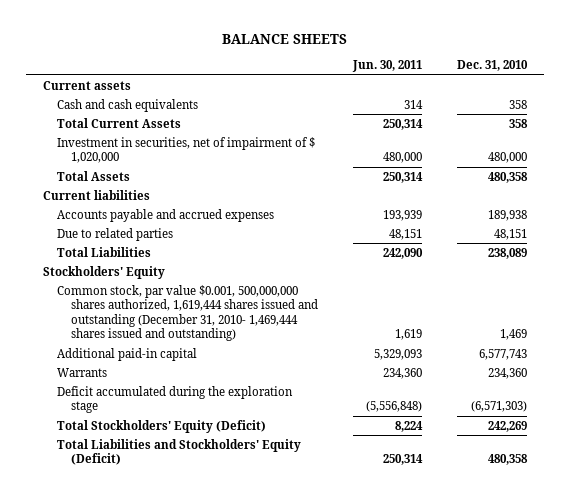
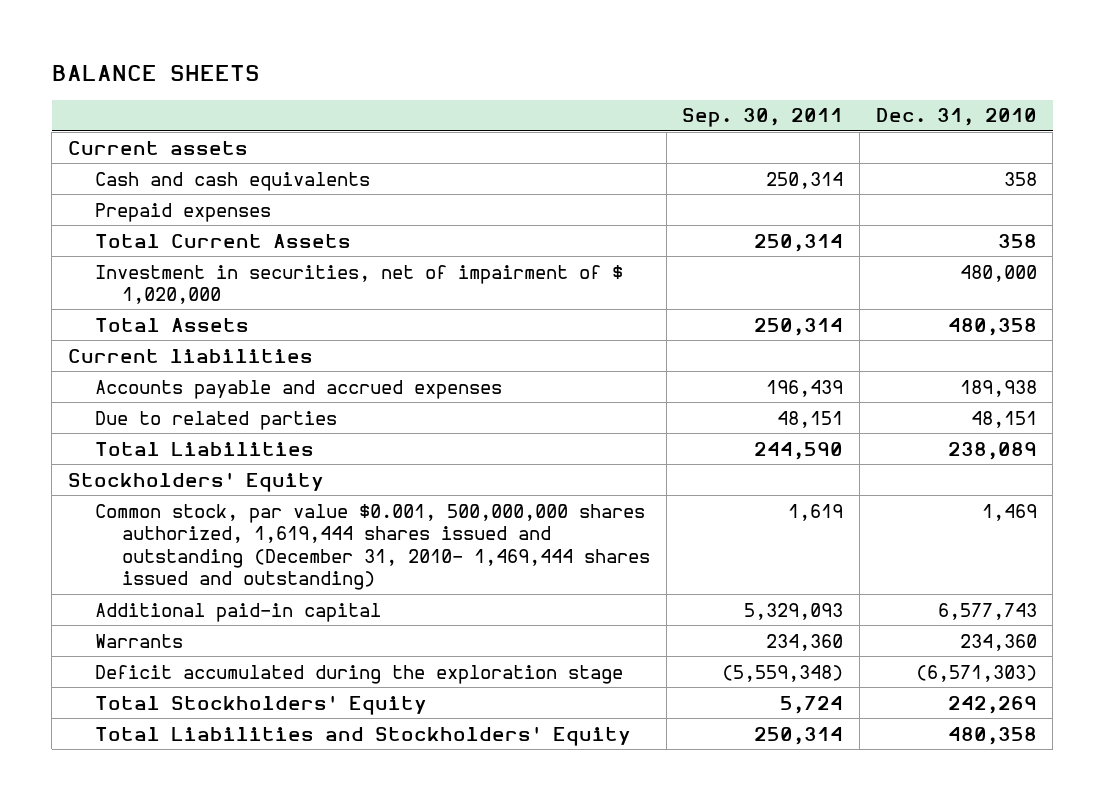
[351,60,422,73] Jun. 30, 2011 -> none
none -> [682,108,844,128] Sep. 30, 2011
none -> [95,202,272,222] Prepaid expenses
[56,419,266,433] Total Stockholders' Equity (Deficit) -> [95,694,428,715] Total Stockholders' Equity
[56,438,301,466] Total Liabilities and Stockholders' Equity (Deficit) -> [95,725,632,746] Total Liabilities and Stockholders' Equity

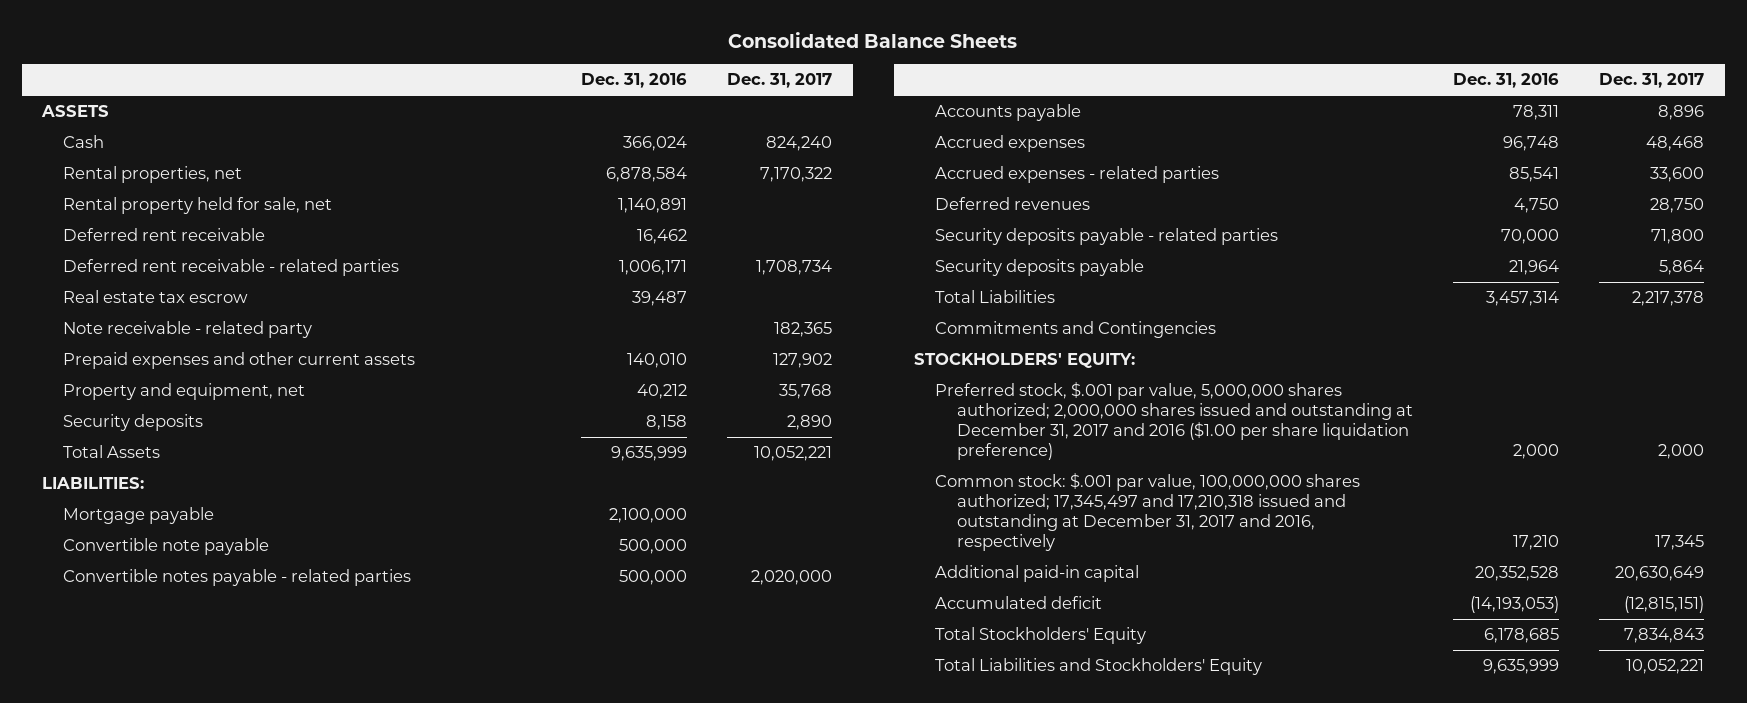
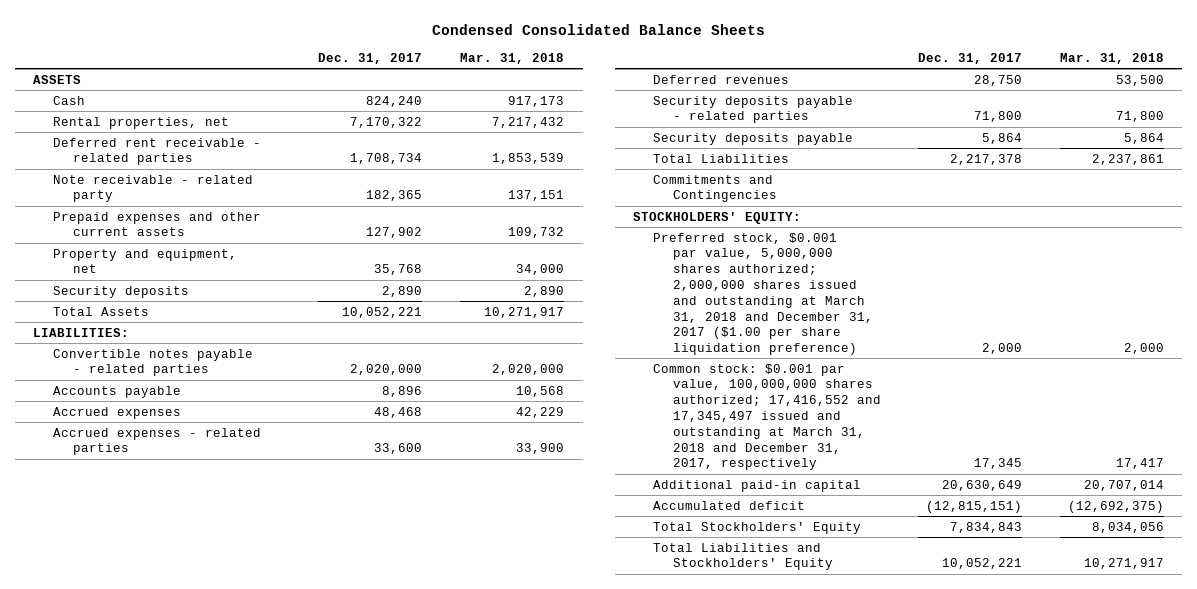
[728,31,1018,48] Consolidated Balance Sheets -> [431,23,765,35] Condensed Consolidated Balance Sheets
[581,73,688,89] Dec. 31, 2016 -> none
none -> [459,52,564,64] Mar. 31, 2018
[63,197,333,215] Rental property held for sale, net -> none
[63,228,266,242] Deferred rent receivable -> none
[63,290,249,304] Real estate tax escrow -> none
[63,507,215,525] Mortgage payable -> none
[63,538,270,556] Convertible note payable -> none
[935,382,1413,461] Preferred stock, $.001 par value, 5,000,000 shares authorized; 2,000,000 shares issued and outstanding at December 31, 2017 and 2016 ($1.00 per share liquidation preference) -> [653,232,873,356] Preferred stock, $0.001 par value, 5,000,000 shares authorized; 2,000,000 shares issued and outstanding at March 31, 2018 and December 31, 2017 ($1.00 per share liquidation preference)
[935,473,1361,552] Common stock: $.001 par value, 100,000,000 shares authorized; 17,345,497 and 17,210,318 issued and outstanding at December 31, 2017 and 2016, respectively -> [653,363,881,471] Common stock: $0.001 par value, 100,000,000 shares authorized; 17,416,552 and 17,345,497 issued and outstanding at March 31, 2018 and December 31, 2017, respectively

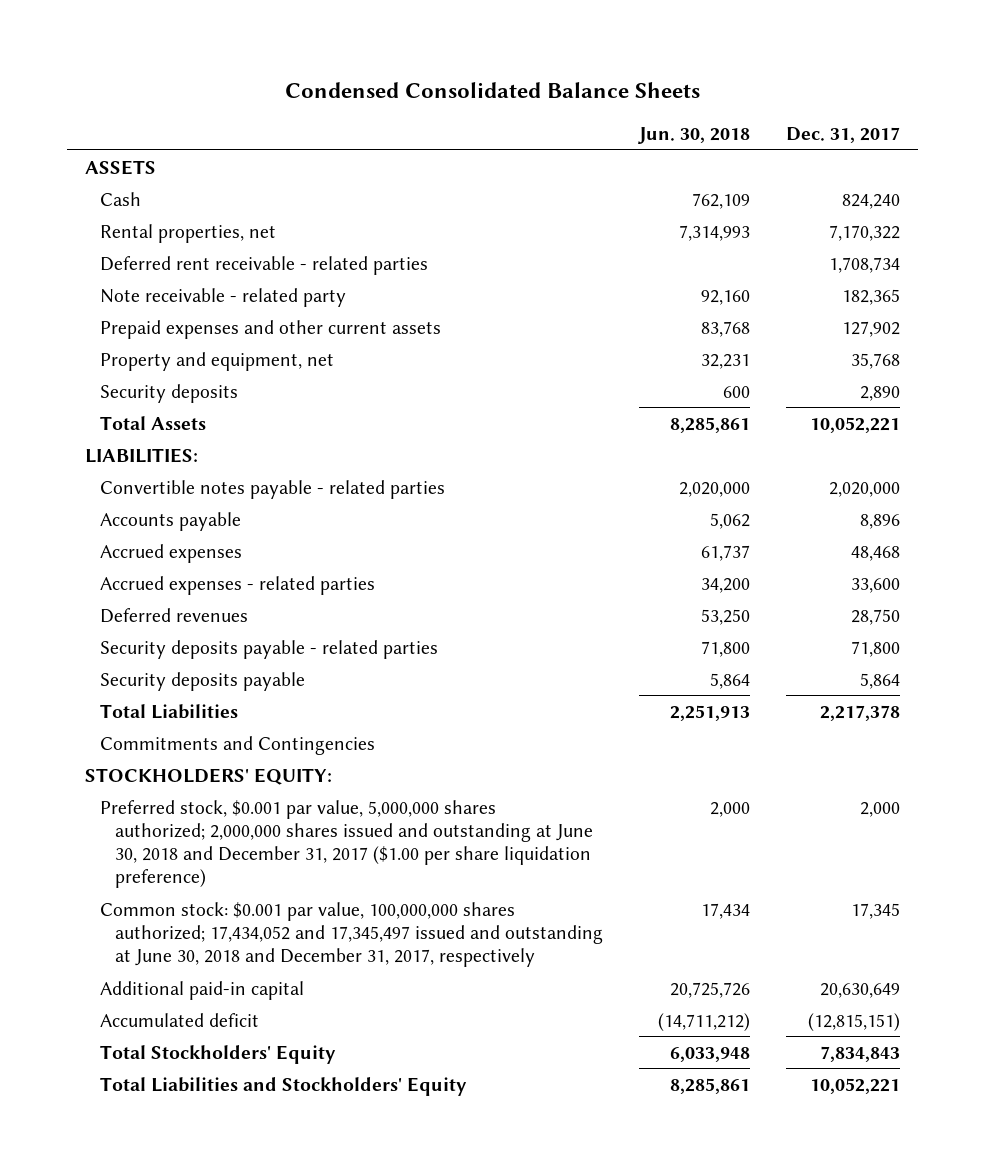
[459,52,564,64] Mar. 31, 2018 -> none
none -> [637,127,750,145] Jun. 30, 2018
[653,232,873,356] Preferred stock, $0.001 par value, 5,000,000 shares authorized; 2,000,000 shares issued and outstanding at March 31, 2018 and December 31, 2017 ($1.00 per share liquidation preference) -> [99,799,593,889] Preferred stock, $0.001 par value, 5,000,000 shares authorized; 2,000,000 shares issued and outstanding at June 30, 2018 and December 31, 2017 ($1.00 per share liquidation preference)
[653,363,881,471] Common stock: $0.001 par value, 100,000,000 shares authorized; 17,416,552 and 17,345,497 issued and outstanding at March 31, 2018 and December 31, 2017, respectively -> [99,901,603,968] Common stock: $0.001 par value, 100,000,000 shares authorized; 17,434,052 and 17,345,497 issued and outstanding at June 30, 2018 and December 31, 2017, respectively

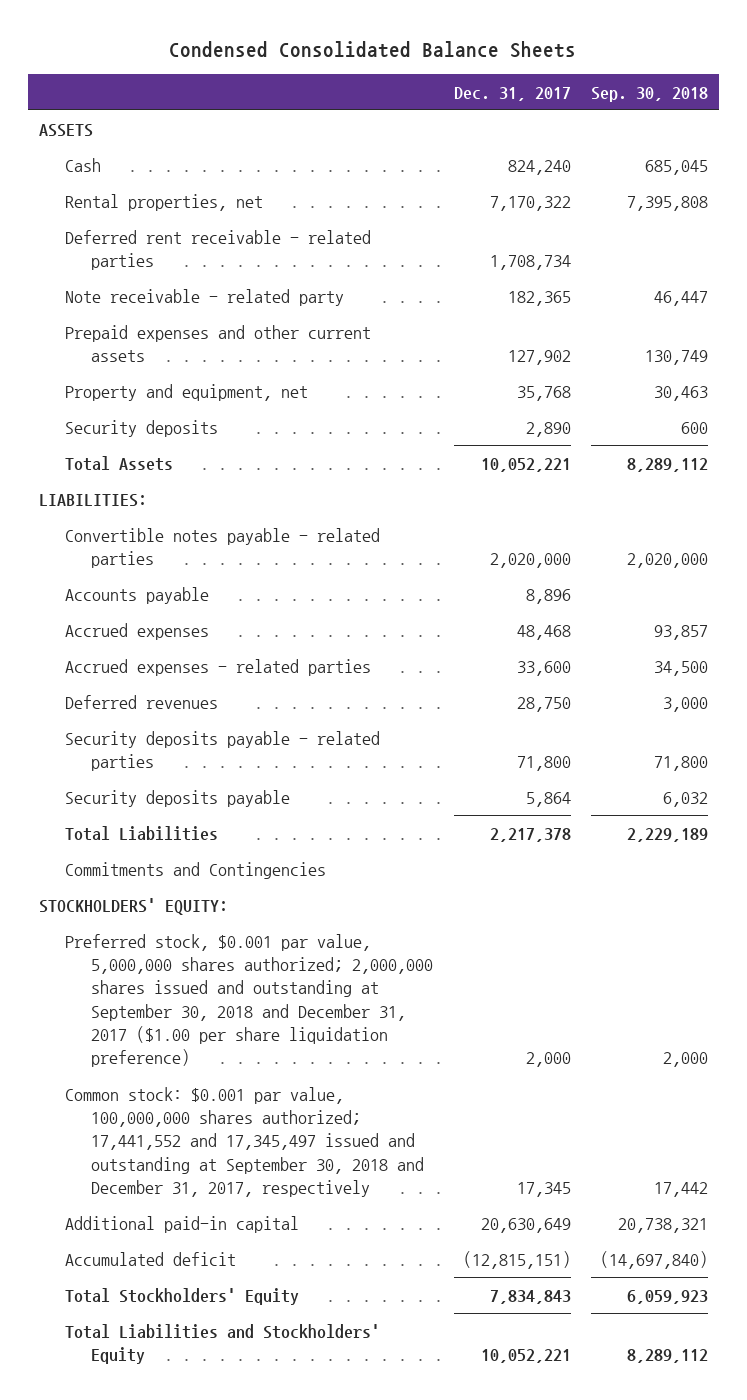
[637,127,750,145] Jun. 30, 2018 -> none
none -> [591,86,709,102] Sep. 30, 2018
[99,799,593,889] Preferred stock, $0.001 par value, 5,000,000 shares authorized; 2,000,000 shares issued and outstanding at June 30, 2018 and December 31, 2017 ($1.00 per share liquidation preference) -> [64,933,433,1068] Preferred stock, $0.001 par value, 5,000,000 shares authorized; 2,000,000 shares issued and outstanding at September 30, 2018 and December 31, 2017 ($1.00 per share liquidation preference)
[99,901,603,968] Common stock: $0.001 par value, 100,000,000 shares authorized; 17,434,052 and 17,345,497 issued and outstanding at June 30, 2018 and December 31, 2017, respectively -> [64,1086,424,1198] Common stock: $0.001 par value, 100,000,000 shares authorized; 17,441,552 and 17,345,497 issued and outstanding at September 30, 2018 and December 31, 2017, respectively

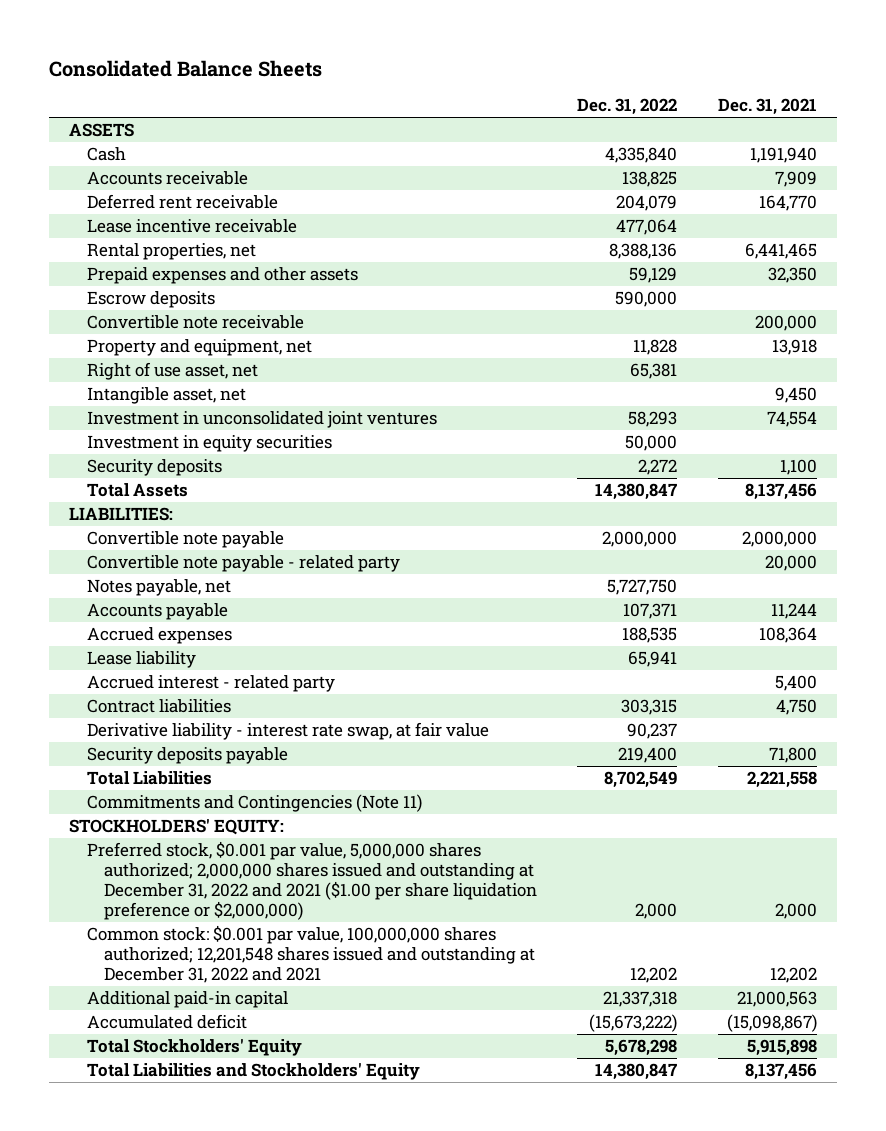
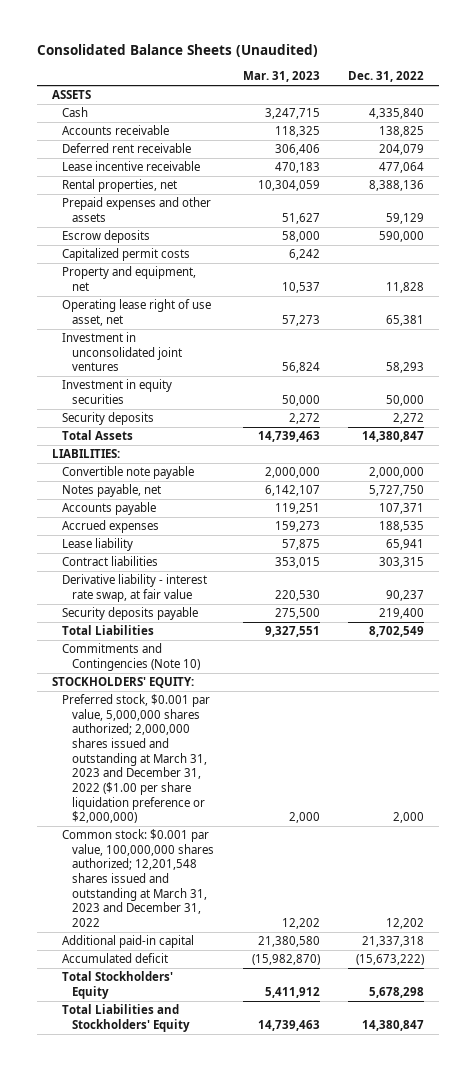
[48,59,322,77] Consolidated Balance Sheets -> [37,44,319,58] Consolidated Balance Sheets (Unaudited)
[717,98,817,116] Dec. 31, 2021 -> none
none -> [242,71,320,83] Mar. 31, 2023
[86,315,304,330] Convertible note receivable -> none
none -> [61,248,190,262] Capitalized permit costs
[86,387,246,405] Intangible asset, net -> none
[86,362,258,381] Right of use asset, net -> [61,299,211,326] Operating lease right of use asset, net
[86,555,400,573] Convertible note payable - related party -> none
[86,675,335,693] Accrued interest - related party -> none
[86,794,422,813] Commitments and Contingencies (Note 11) -> [61,643,201,671] Commitments and Contingencies (Note 10)
[86,841,537,921] Preferred stock, $0.001 par value, 5,000,000 shares authorized; 2,000,000 shares issued and outstanding at December 31, 2022 and 2021 ($1.00 per share liquidation preference or $2,000,000) -> [61,694,210,824] Preferred stock, $0.001 par value, 5,000,000 shares authorized; 2,000,000 shares issued and outstanding at March 31, 2023 and December 31, 2022 ($1.00 per share liquidation preference or $2,000,000)
[86,925,535,984] Common stock: $0.001 par value, 100,000,000 shares authorized; 12,201,548 shares issued and outstanding at December 31, 2022 and 2021 -> [61,829,215,927] Common stock: $0.001 par value, 100,000,000 shares authorized; 12,201,548 shares issued and outstanding at March 31, 2023 and December 31, 2022

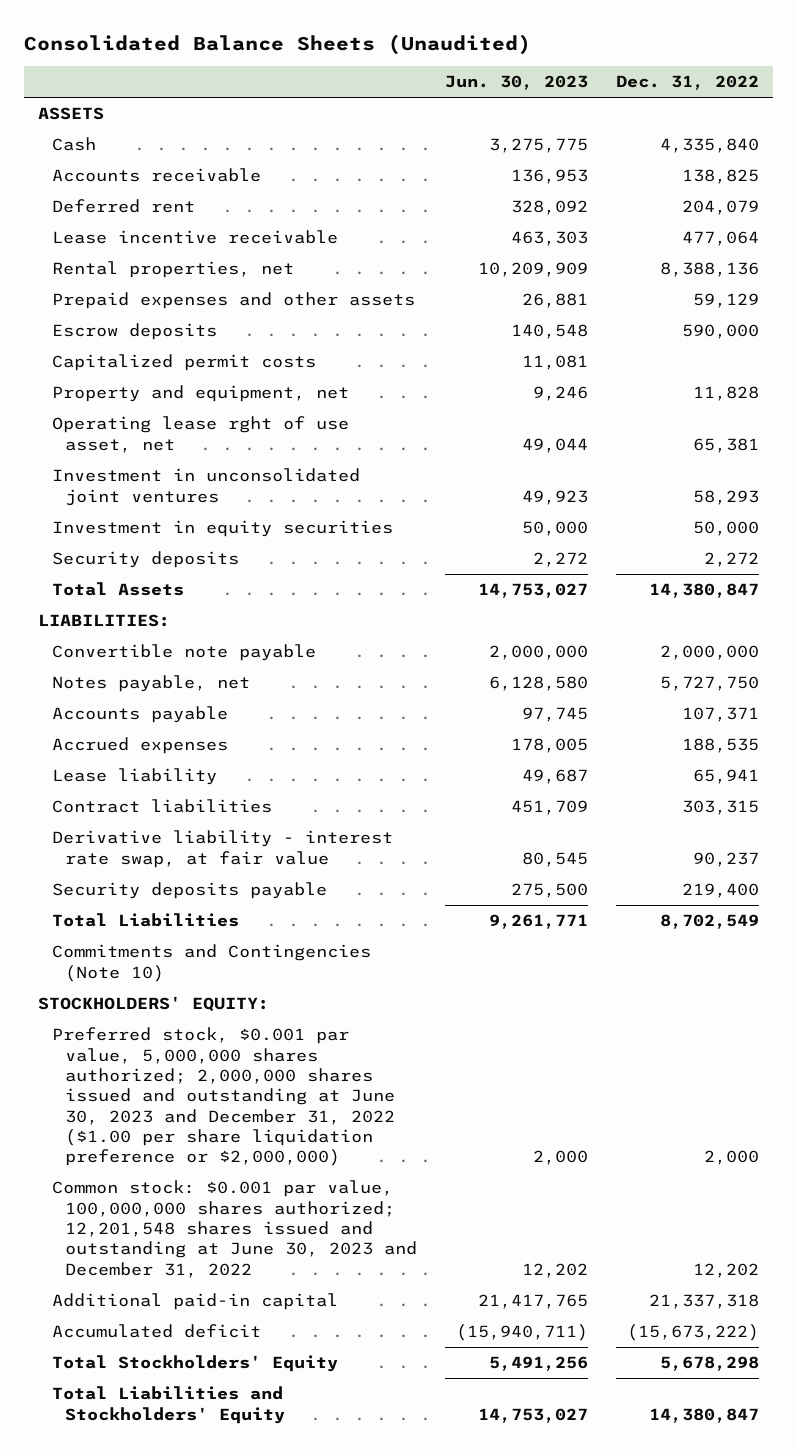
[242,71,320,83] Mar. 31, 2023 -> none
none -> [444,75,588,91] Jun. 30, 2023
[61,143,191,154] Deferred rent receivable -> [51,199,195,214] Deferred rent
[61,299,211,326] Operating lease right of use asset, net -> [51,416,349,453] Operating lease rght of use asset, net
[61,694,210,824] Preferred stock, $0.001 par value, 5,000,000 shares authorized; 2,000,000 shares issued and outstanding at March 31, 2023 and December 31, 2022 ($1.00 per share liquidation preference or $2,000,000) -> [51,1027,396,1167] Preferred stock, $0.001 par value, 5,000,000 shares authorized; 2,000,000 shares issued and outstanding at June 30, 2023 and December 31, 2022 ($1.00 per share liquidation preference or $2,000,000)
[61,829,215,927] Common stock: $0.001 par value, 100,000,000 shares authorized; 12,201,548 shares issued and outstanding at March 31, 2023 and December 31, 2022 -> [51,1180,418,1278] Common stock: $0.001 par value, 100,000,000 shares authorized; 12,201,548 shares issued and outstanding at June 30, 2023 and December 31, 2022

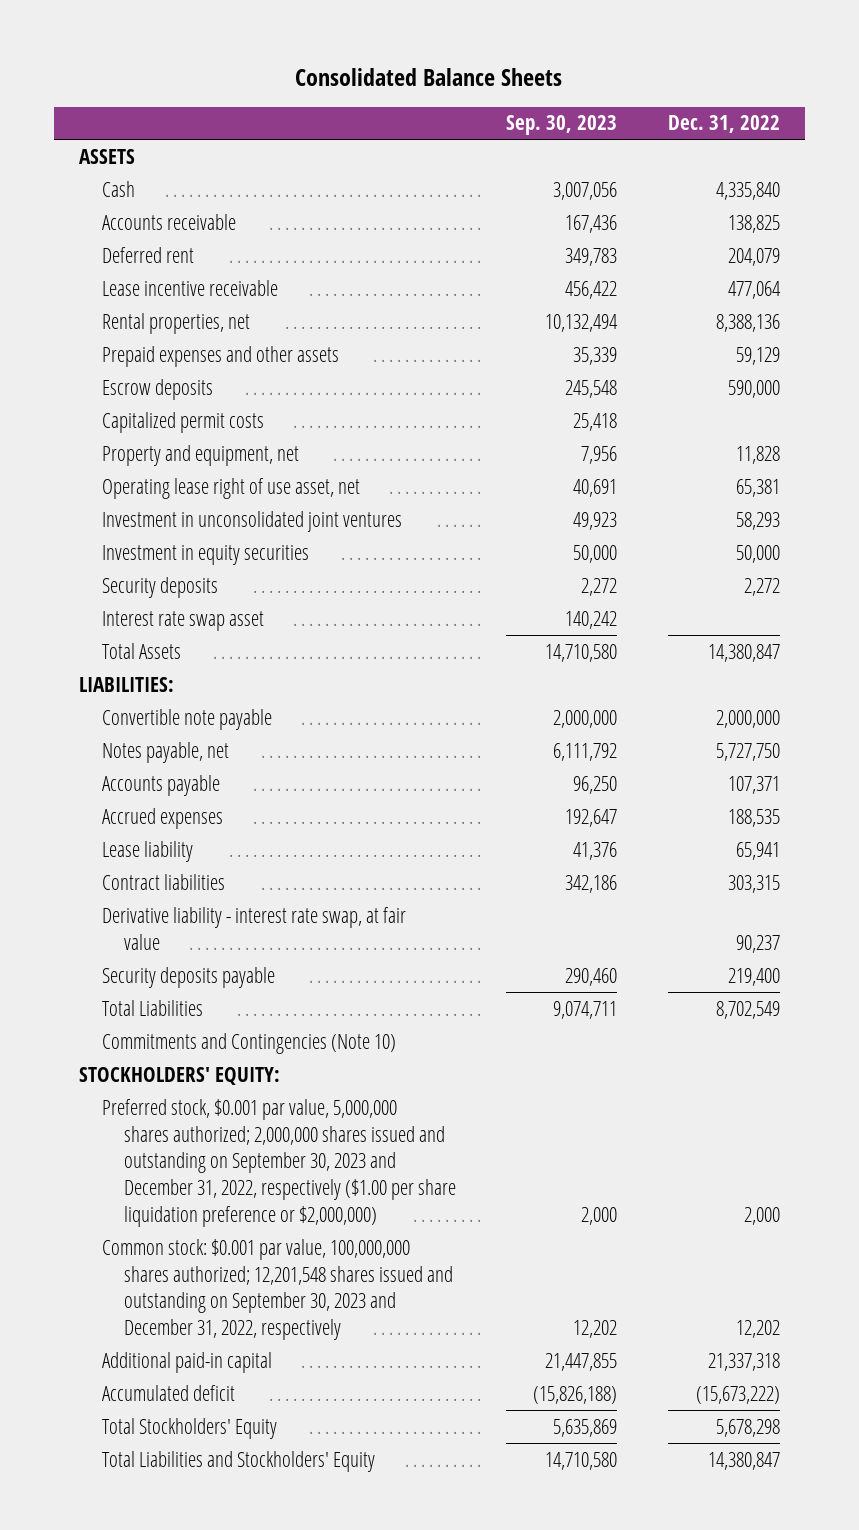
[24,33,532,55] Consolidated Balance Sheets (Unaudited) -> [295,67,563,86] Consolidated Balance Sheets
[444,75,588,91] Jun. 30, 2023 -> none
none -> [506,115,618,136] Sep. 30, 2023
[51,416,349,453] Operating lease rght of use asset, net -> [101,477,360,499] Operating lease right of use asset, net
none -> [101,610,264,631] Interest rate swap asset
[51,1027,396,1167] Preferred stock, $0.001 par value, 5,000,000 shares authorized; 2,000,000 shares issued and outstanding at June 30, 2023 and December 31, 2022 ($1.00 per share liquidation preference or $2,000,000) -> [101,1098,457,1228] Preferred stock, $0.001 par value, 5,000,000 shares authorized; 2,000,000 shares issued and outstanding on September 30, 2023 and December 31, 2022, respectively ($1.00 per share liquidation preference or $2,000,000)
[51,1180,418,1278] Common stock: $0.001 par value, 100,000,000 shares authorized; 12,201,548 shares issued and outstanding at June 30, 2023 and December 31, 2022 -> [101,1238,454,1341] Common stock: $0.001 par value, 100,000,000 shares authorized; 12,201,548 shares issued and outstanding on September 30, 2023 and December 31, 2022, respectively

